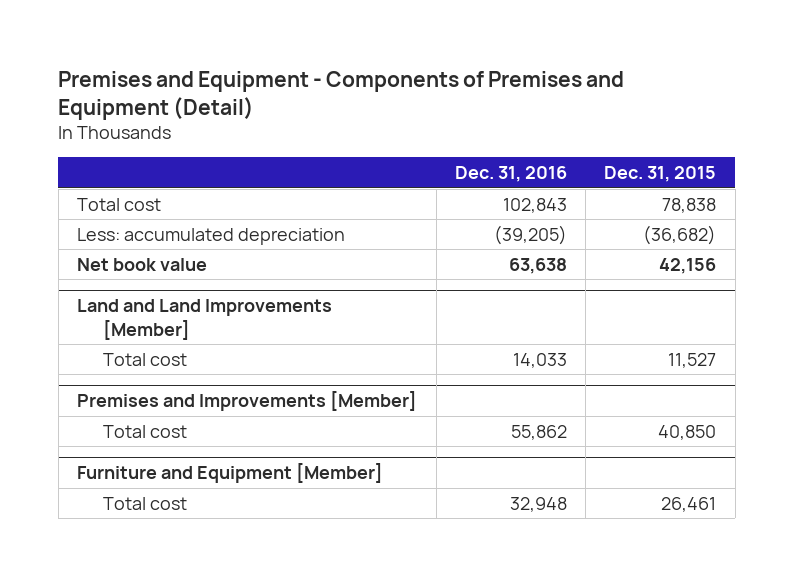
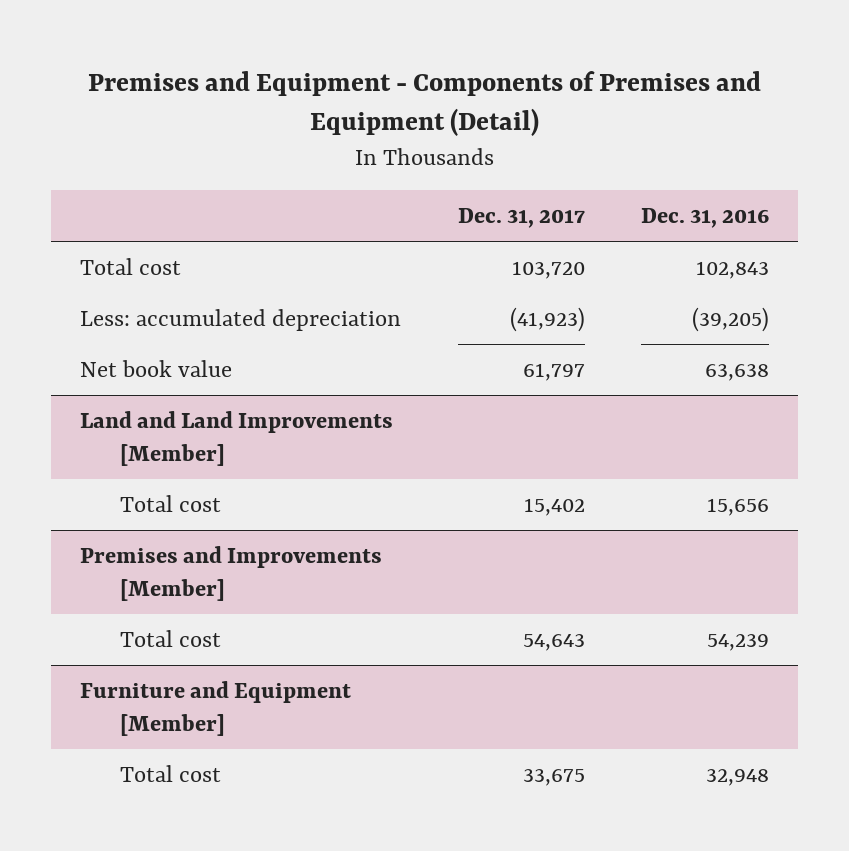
[604,166,717,183] Dec. 31, 2015 -> none
none -> [457,207,585,228] Dec. 31, 2017
[512,352,567,368] 14,033 -> [707,497,770,516] 15,656
[510,424,567,440] 55,862 -> [707,633,770,651] 54,239

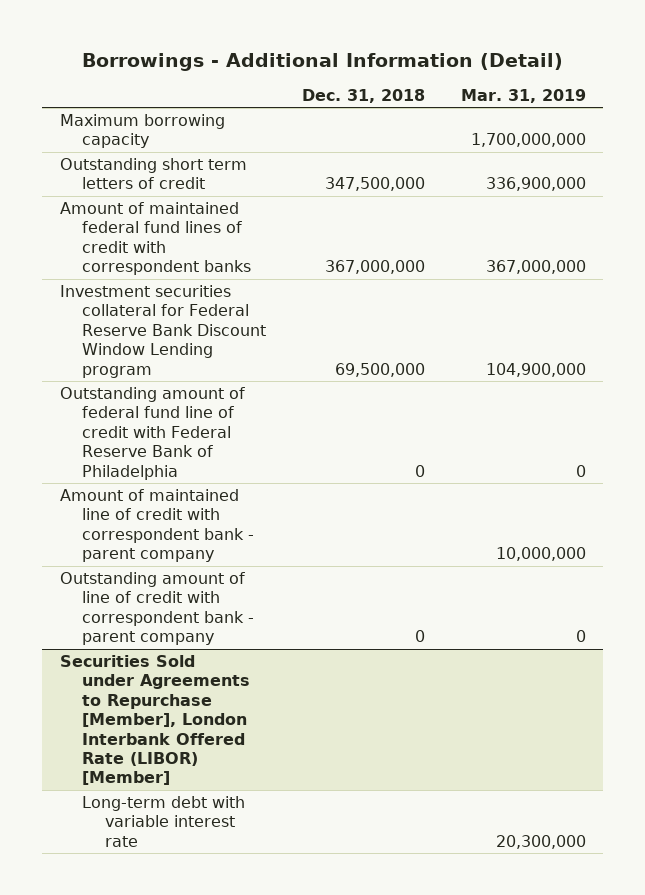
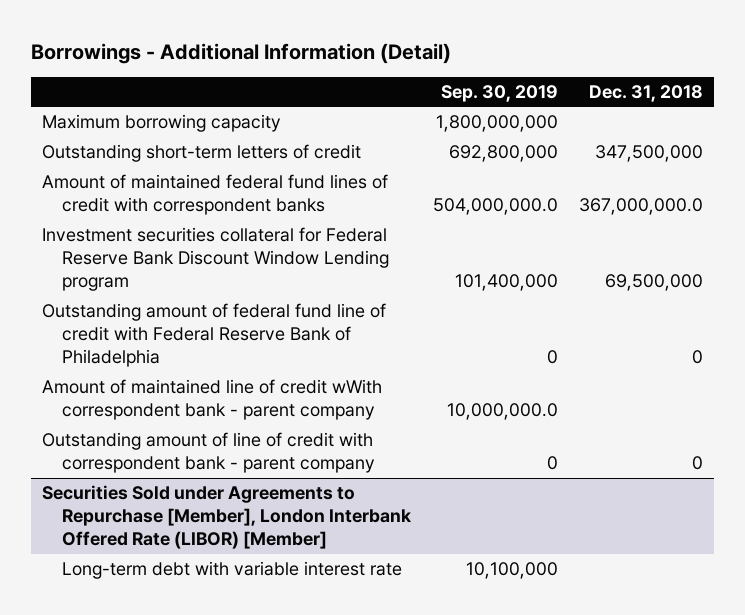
[460,88,586,103] Mar. 31, 2019 -> none
none -> [440,84,558,102] Sep. 30, 2019
[59,158,247,190] Outstanding short term letters of credit -> [41,144,361,163] Outstanding short-term letters of credit
[325,260,426,275] 367,000,000 -> [579,198,704,216] 367,000,000.0
[59,489,255,563] Amount of maintained line of credit with correspondent bank - parent company -> [41,379,382,421] Amount of maintained line of credit wWith correspondent bank - parent company

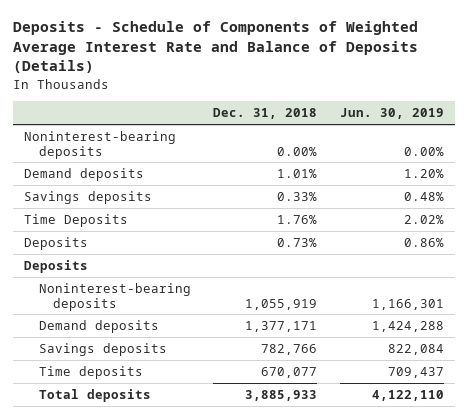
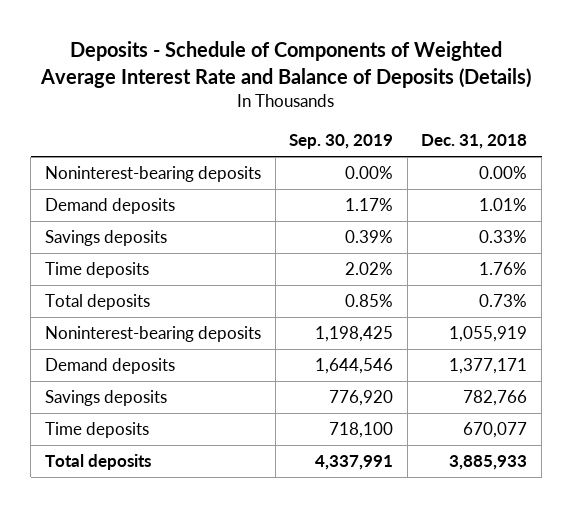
[339,108,444,120] Jun. 30, 2019 -> none
none -> [289,134,394,150] Sep. 30, 2019
[23,259,88,273] Deposits -> none
[23,213,128,227] Time Deposits -> [45,262,150,279] Time deposits
[23,236,88,250] Deposits -> [45,294,151,311] Total deposits

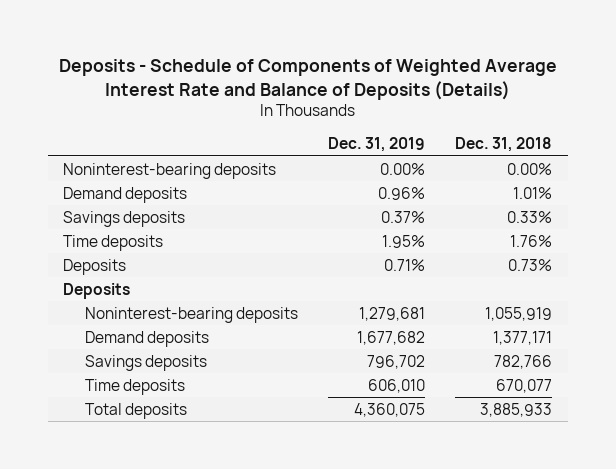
[289,134,394,150] Sep. 30, 2019 -> none
none -> [328,137,426,153] Dec. 31, 2019
[45,294,151,311] Total deposits -> [63,258,127,275] Deposits
none -> [63,282,131,299] Deposits

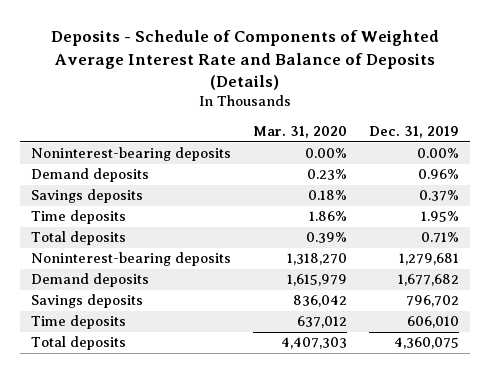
[455,137,553,153] Dec. 31, 2018 -> none
none -> [253,126,348,139] Mar. 31, 2020
[63,282,131,299] Deposits -> none
[63,258,127,275] Deposits -> [30,231,126,246] Total deposits

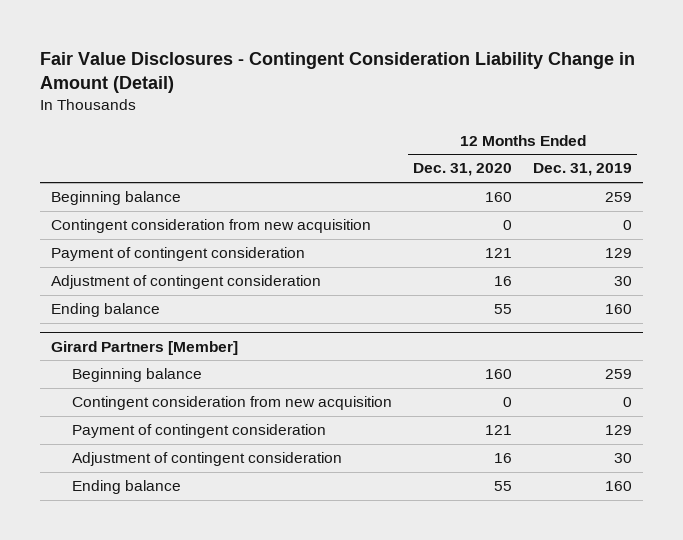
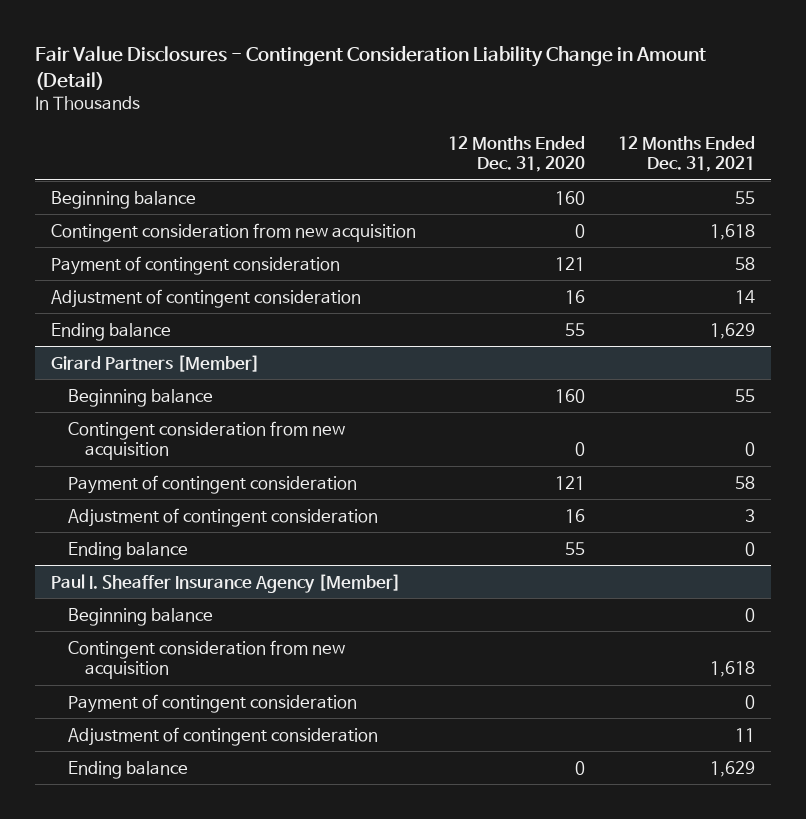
[533,163,633,177] Dec. 31, 2019 -> none
none -> [617,135,755,173] 12 Months Ended Dec. 31, 2021
none -> [51,573,402,593] Paul I. Sheaffer Insurance Agency [Member]
none -> [67,607,213,626] Beginning balance
none -> [67,639,345,680] Contingent consideration from new acquisition
none -> [67,693,357,713] Payment of contingent consideration
none -> [67,726,378,746] Adjustment of contingent consideration
none -> [67,760,188,779] Ending balance

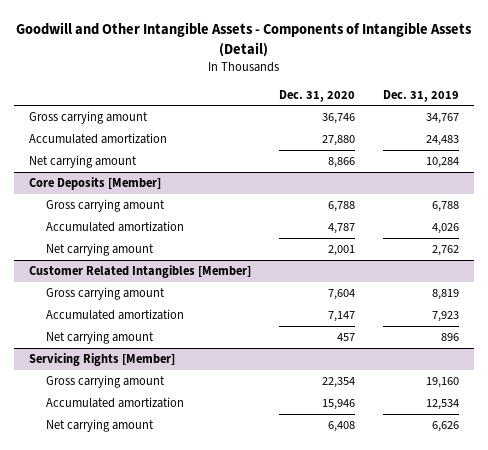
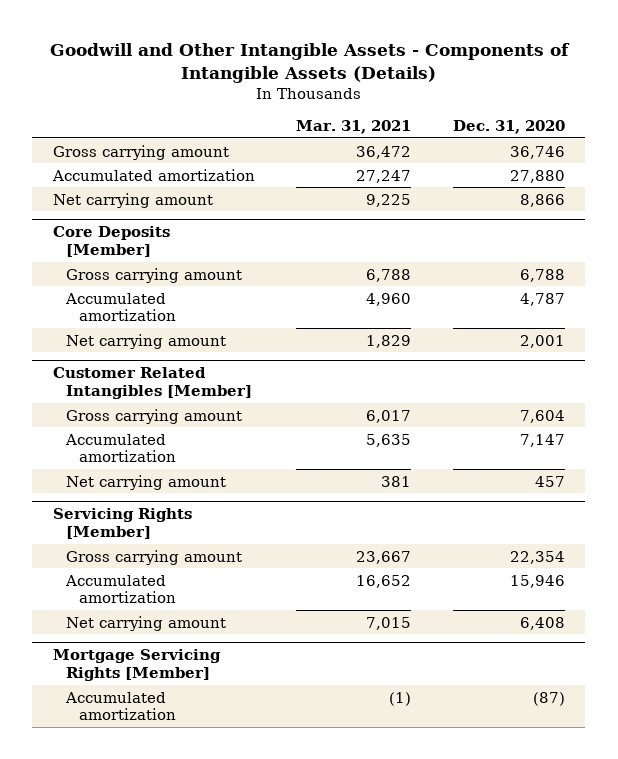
[16,22,473,57] Goodwill and Other Intangible Assets - Components of Intangible Assets (Detail) -> [49,42,570,83] Goodwill and Other Intangible Assets - Components of Intangible Assets (Details)
[383,89,460,102] Dec. 31, 2019 -> none
none -> [296,120,412,135] Mar. 31, 2021
none -> [53,649,222,682] Mortgage Servicing Rights [Member]
none -> [65,691,177,721] Accumulated amortization

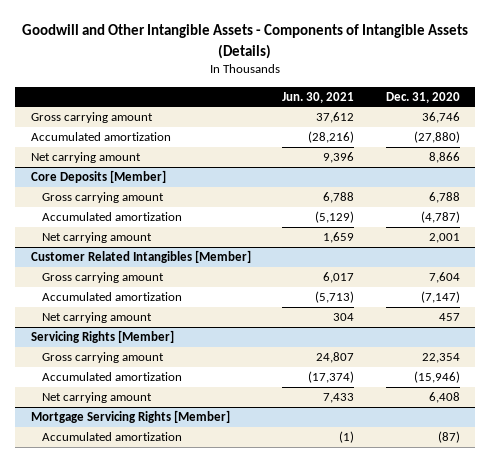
[296,120,412,135] Mar. 31, 2021 -> none
none -> [282,91,355,103] Jun. 30, 2021
[509,169,565,183] 27,880 -> [413,131,460,144] (27,880)
[519,292,565,306] 4,787 -> [420,211,460,224] (4,787)
[519,433,565,447] 7,147 -> [420,291,460,304] (7,147)
[509,574,565,588] 15,946 -> [413,371,460,384] (15,946)

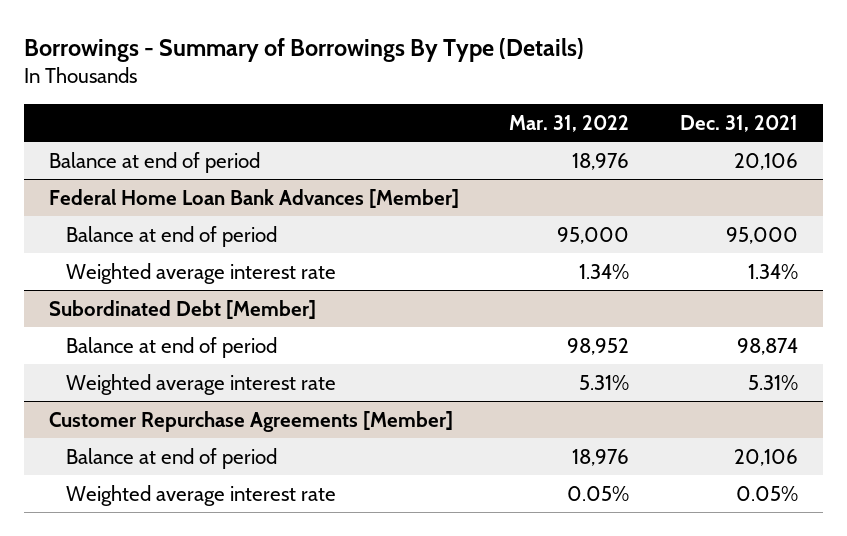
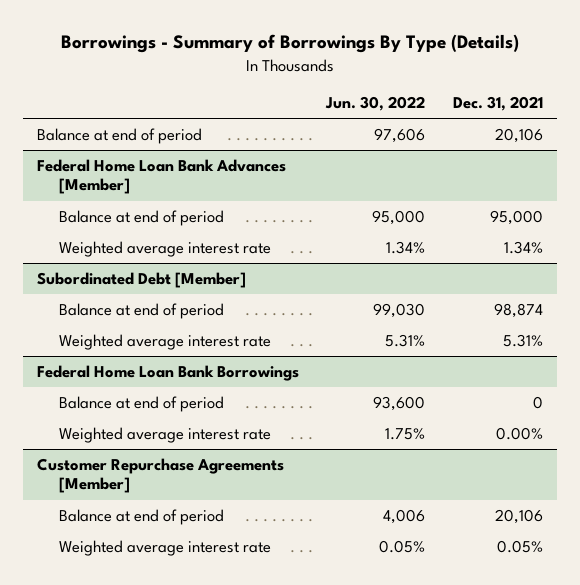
[509,114,630,132] Mar. 31, 2022 -> none
none -> [325,95,426,111] Jun. 30, 2022
none -> [36,364,299,381] Federal Home Loan Bank Borrowings
none -> [58,395,224,412] Balance at end of period
none -> [58,426,271,443] Weighted average interest rate

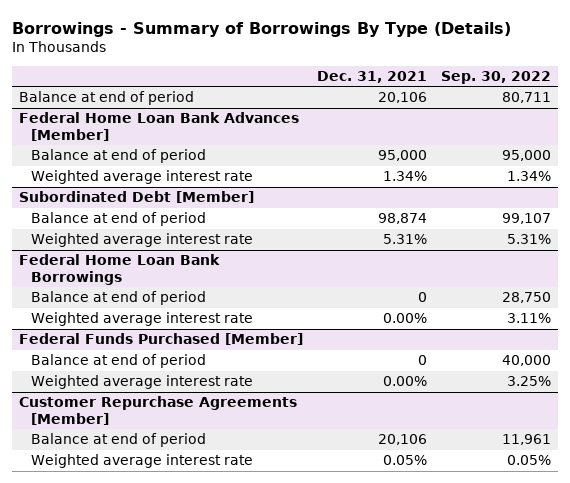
[325,95,426,111] Jun. 30, 2022 -> none
none -> [441,71,552,85] Sep. 30, 2022
none -> [19,333,304,346] Federal Funds Purchased [Member]
none -> [30,354,206,369] Balance at end of period
none -> [30,375,253,390] Weighted average interest rate

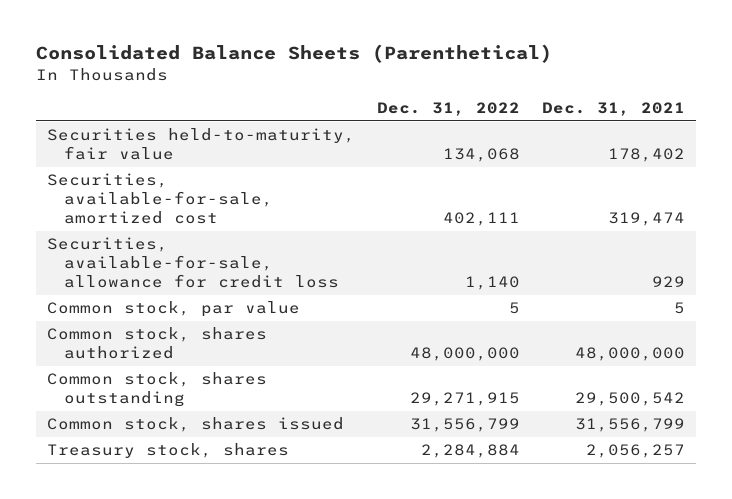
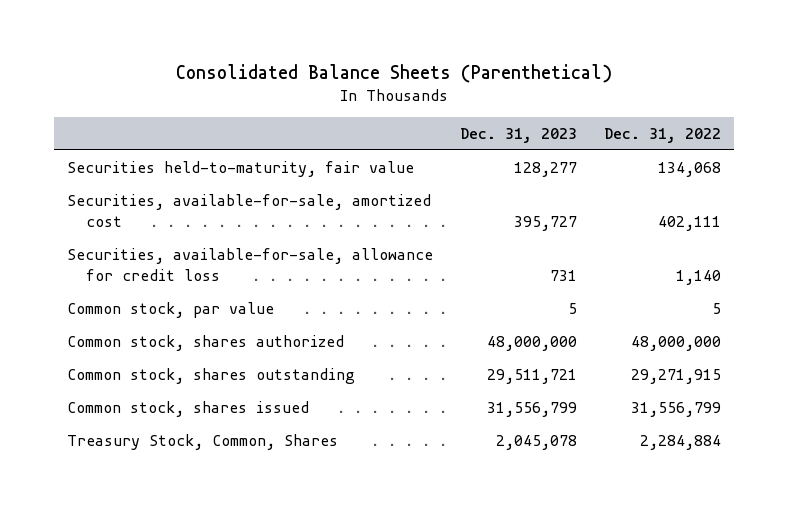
[541,102,685,117] Dec. 31, 2021 -> none
none -> [460,127,578,143] Dec. 31, 2023
[47,443,290,459] Treasury stock, shares -> [67,434,339,451] Treasury Stock, Common, Shares

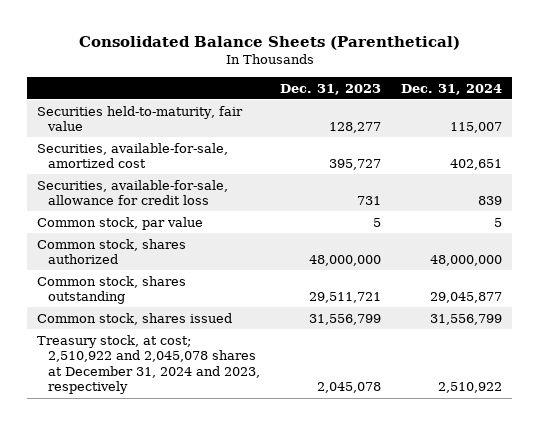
[603,127,721,143] Dec. 31, 2022 -> none
none -> [400,83,502,95] Dec. 31, 2024
[67,434,339,451] Treasury Stock, Common, Shares -> [37,334,261,395] Treasury stock, at cost; 2,510,922 and 2,045,078 shares at December 31, 2024 and 2023, respectively

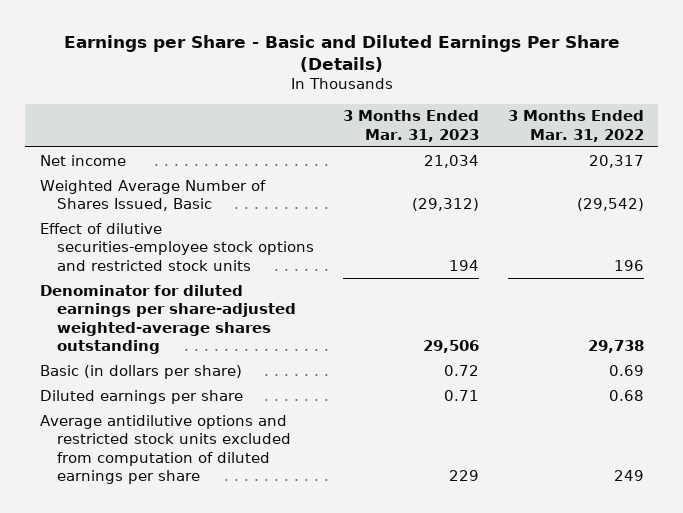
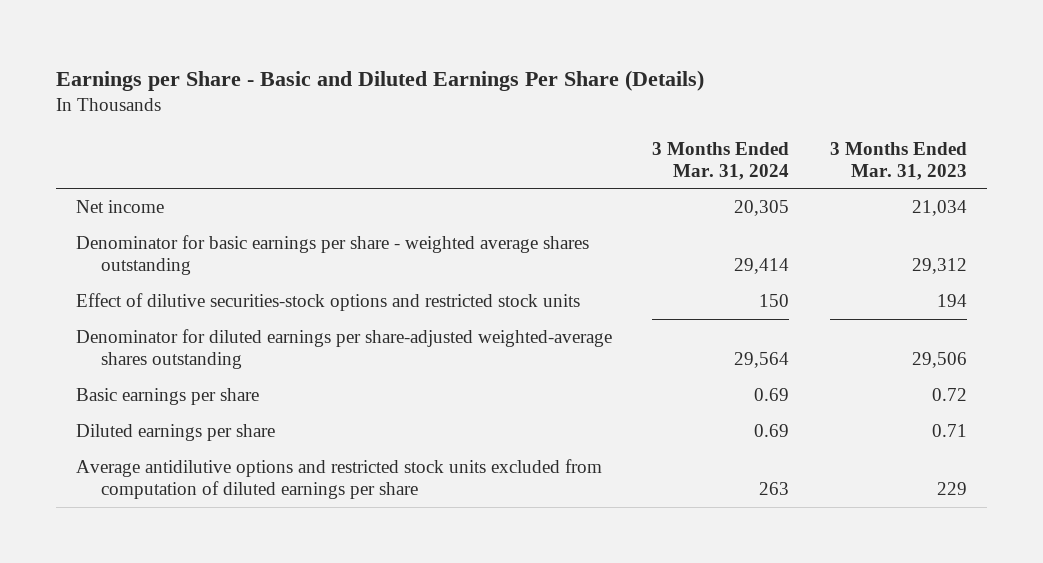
[507,110,644,142] 3 Months Ended Mar. 31, 2022 -> none
none -> [652,141,790,180] 3 Months Ended Mar. 31, 2024
[39,179,266,212] Weighted Average Number of Shares Issued, Basic -> [76,235,590,276] Denominator for basic earnings per share - weighted average shares outstanding
[412,198,480,212] (29,312) -> [911,258,967,275] 29,312
[39,222,315,271] Effect of dilutive securities-employee stock options and restricted stock units -> [76,293,581,312] Effect of dilutive securities-stock options and restricted stock units
[39,364,242,379] Basic (in dollars per share) -> [76,388,260,406] Basic earnings per share

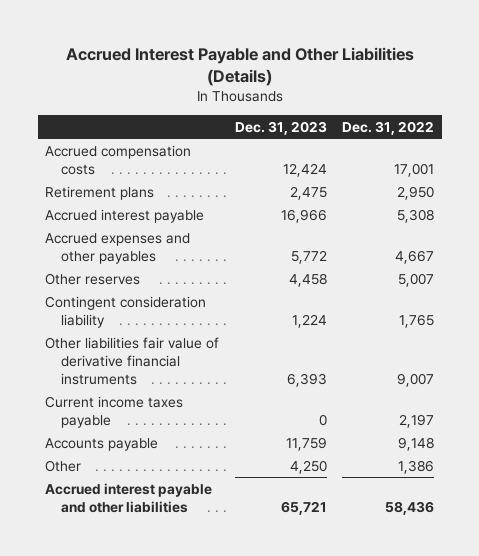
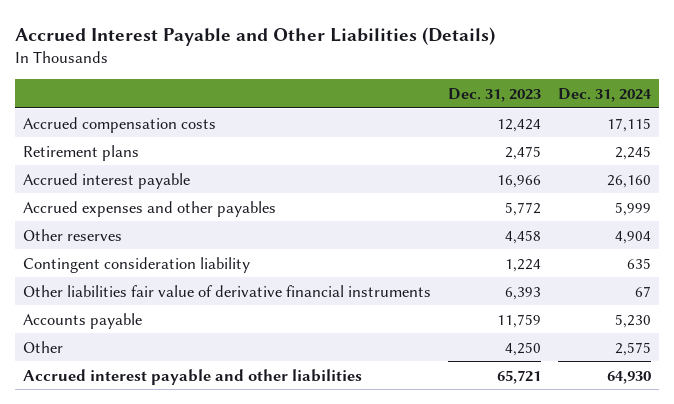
[342,120,435,135] Dec. 31, 2022 -> none
none -> [557,87,652,102] Dec. 31, 2024
[45,395,184,428] Current income taxes payable -> none

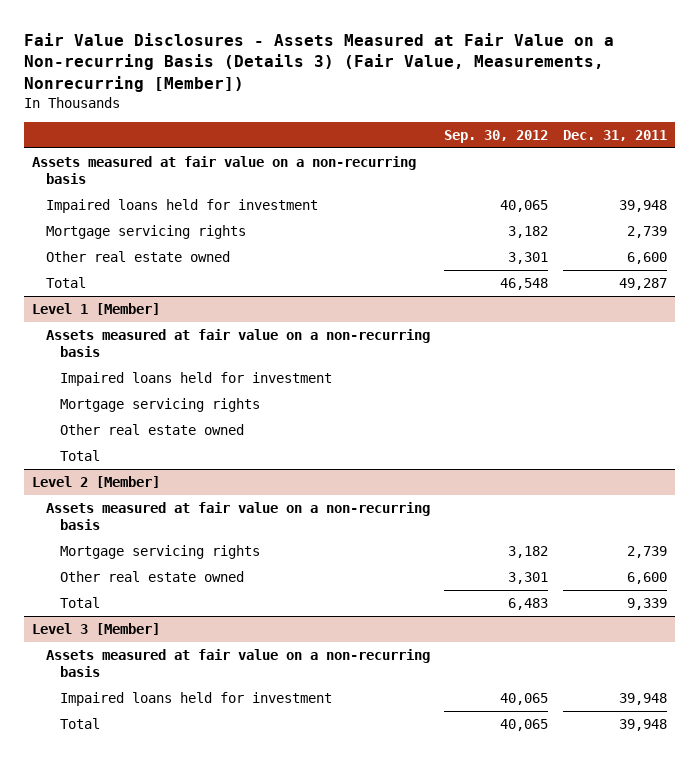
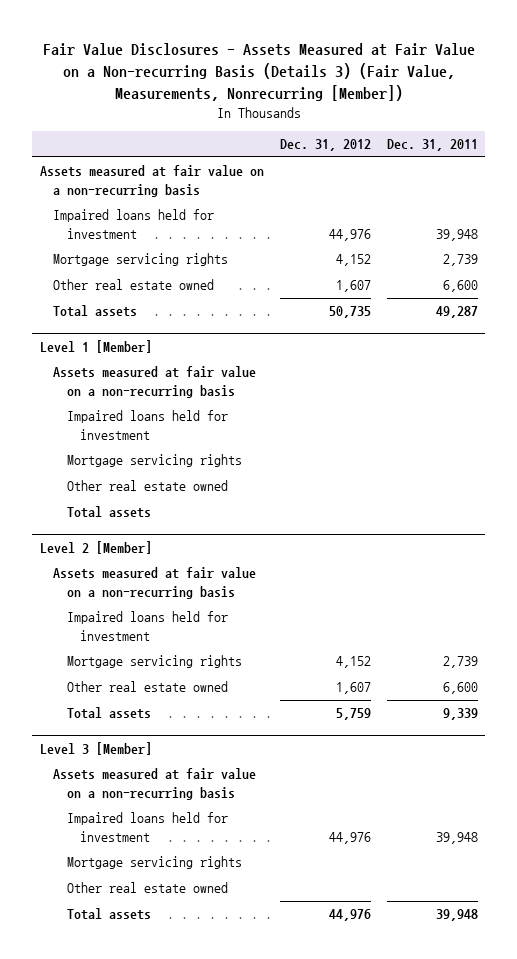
[444,129,549,143] Sep. 30, 2012 -> none
none -> [279,139,371,152] Dec. 31, 2012
[45,277,86,289] Total -> [53,305,138,318] Total assets
[59,450,100,462] Total -> [66,506,151,519] Total assets
none -> [66,611,228,641] Impaired loans held for investment
[59,597,100,609] Total -> [66,707,151,720] Total assets
none -> [66,856,242,870] Mortgage servicing rights
none -> [66,882,228,894] Other real estate owned
[59,718,100,730] Total -> [66,908,151,921] Total assets

